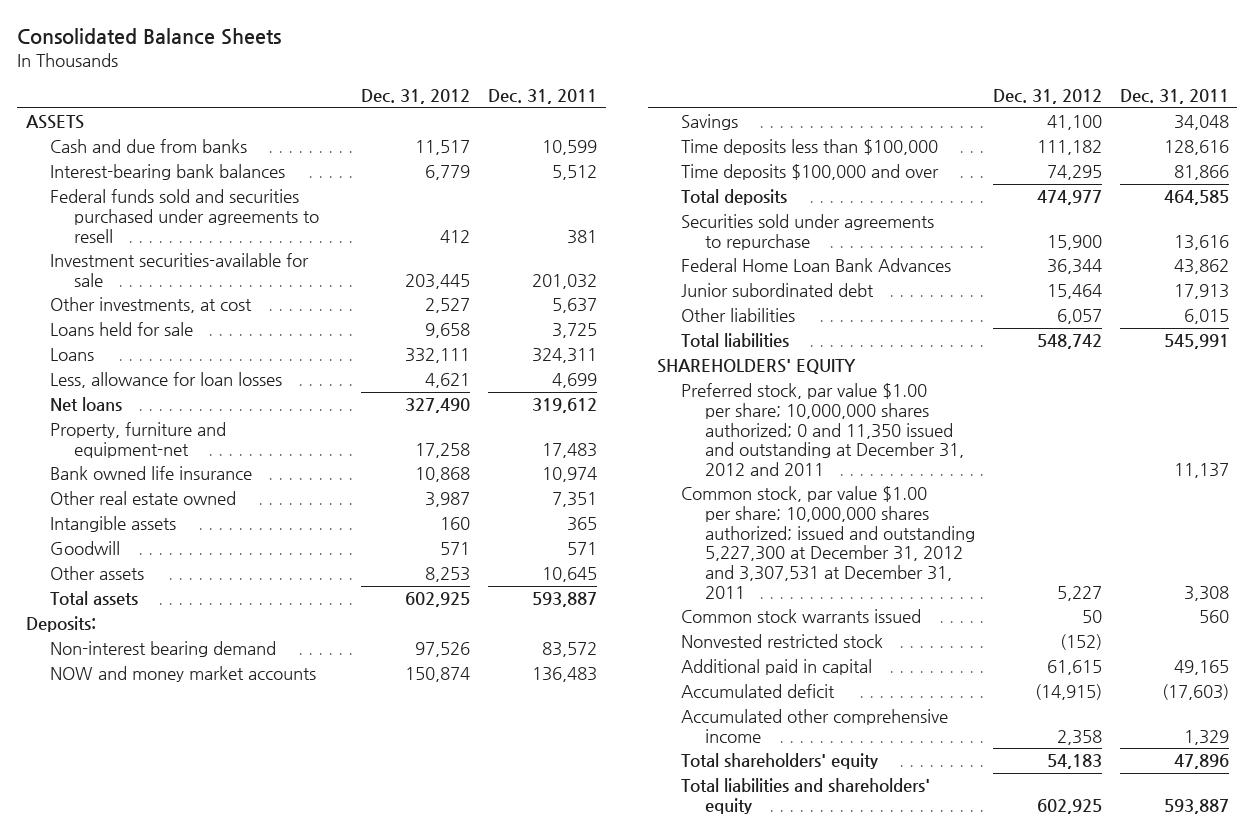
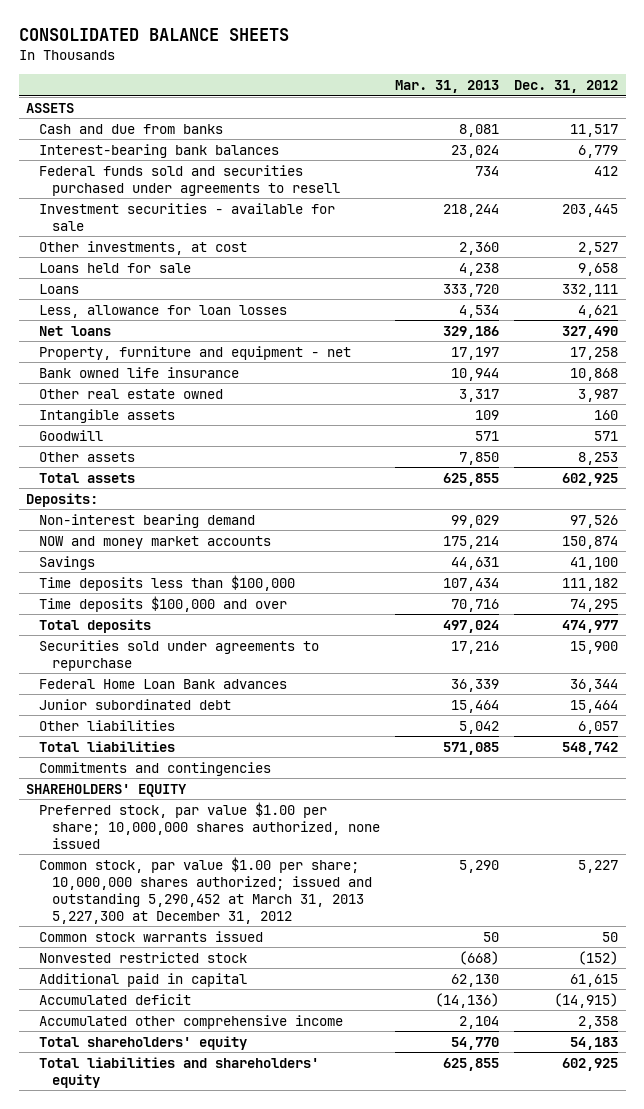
[17,28,282,46] Consolidated Balance Sheets -> [18,27,289,41] CONSOLIDATED BALANCE SHEETS
[488,89,598,105] Dec. 31, 2011 -> none
none -> [395,80,500,94] Mar. 31, 2013
[49,253,309,287] Investment securities-available for sale -> [39,202,336,231] Investment securities - available for sale
[49,422,226,458] Property, furniture and equipment-net -> [39,345,352,360] Property, furniture and equipment - net
[681,258,952,273] Federal Home Loan Bank Advances -> [39,678,288,689] Federal Home Loan Bank advances
none -> [39,761,272,776] Commitments and contingencies
[681,383,964,476] Preferred stock, par value $1.00 per share; 10,000,000 shares authorized; 0 and 11,350 issued and outstanding at December 31, 2012 and 2011 -> [39,801,380,849] Preferred stock, par value $1.00 per share; 10,000,000 shares authorized, none issued
[681,486,975,599] Common stock, par value $1.00 per share; 10,000,000 shares authorized; issued and outstanding 5,227,300 at December 31, 2012 and 3,307,531 at December 31, 2011 -> [39,856,372,924] Common stock, par value $1.00 per share; 10,000,000 shares authorized; issued and outstanding 5,290,452 at March 31, 2013 5,227,300 at December 31, 2012

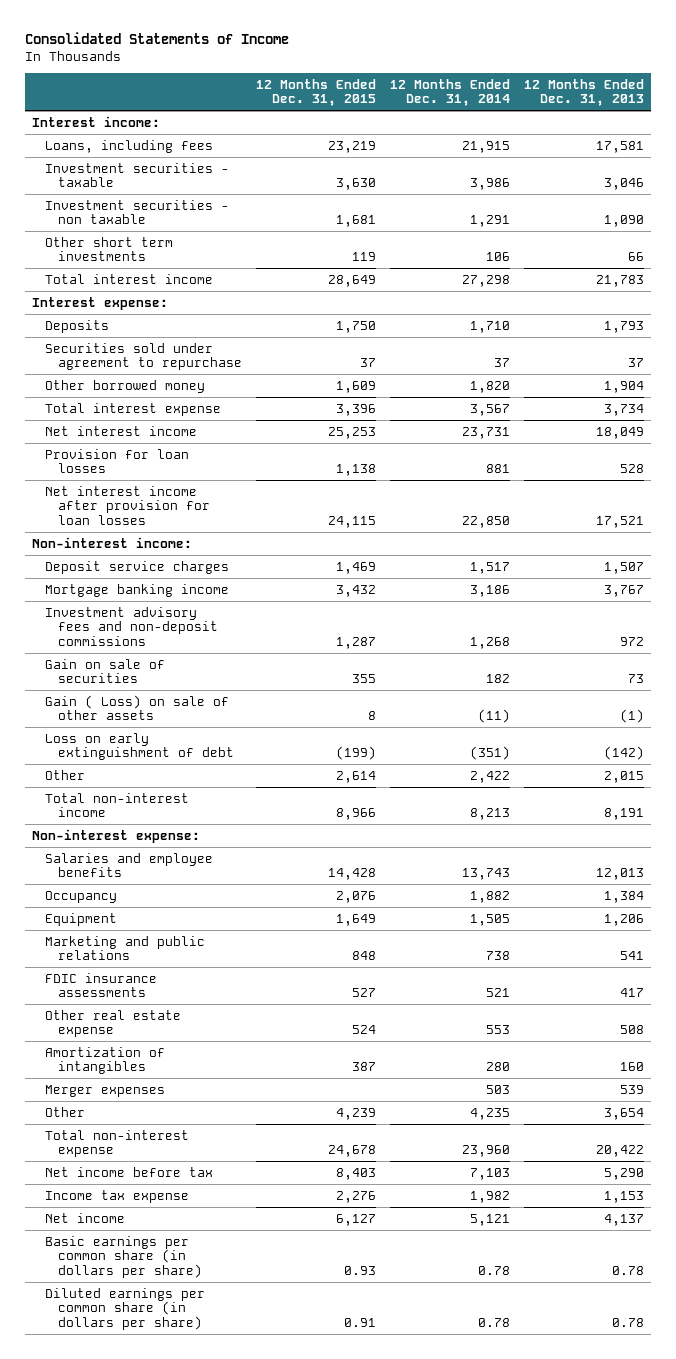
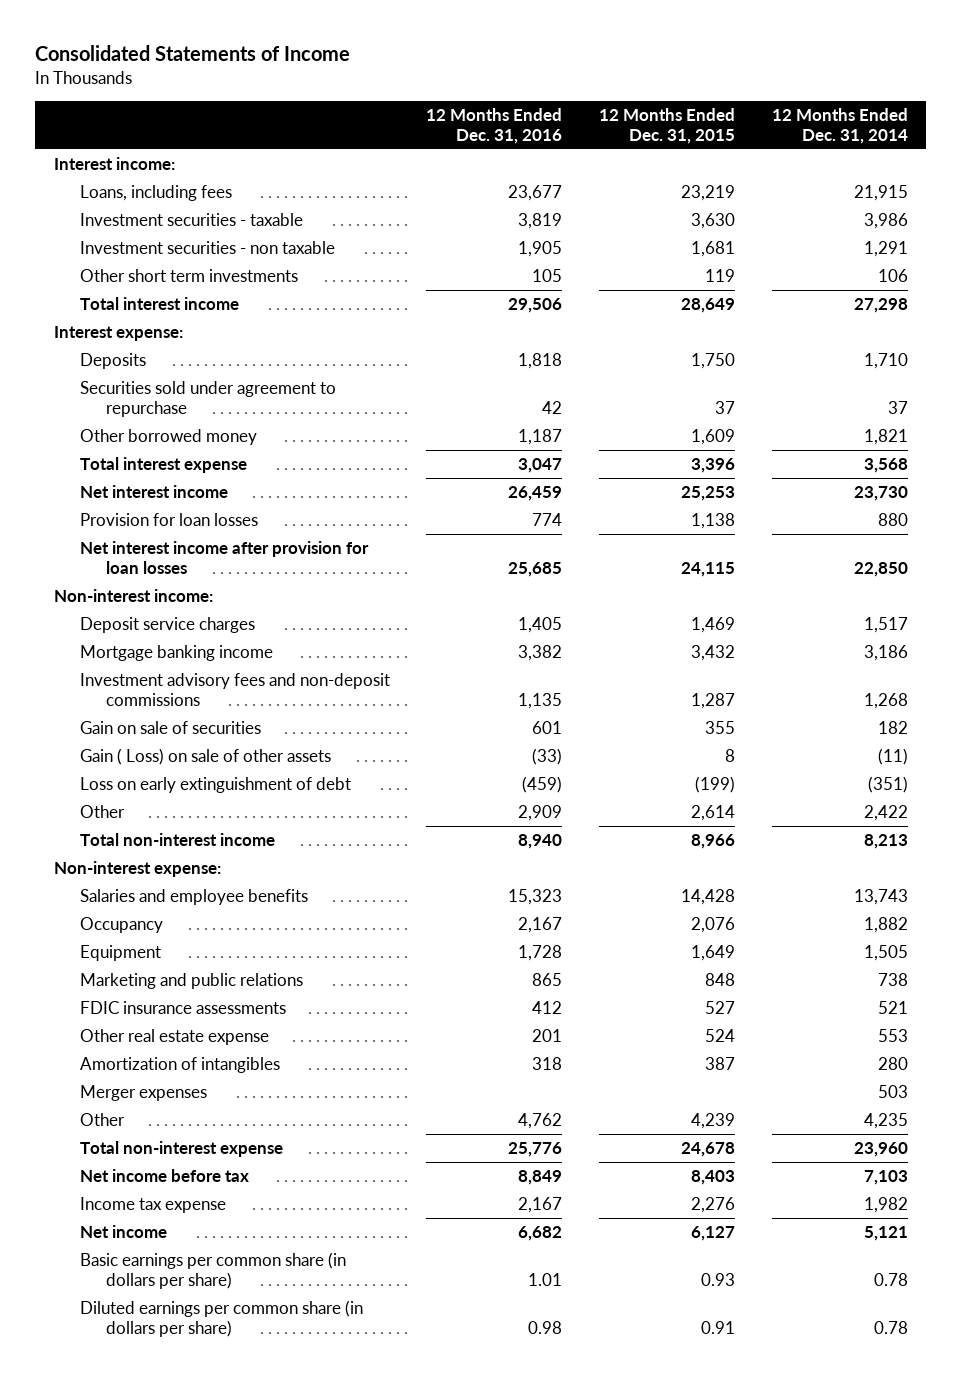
[523,78,644,107] 12 Months Ended Dec. 31, 2013 -> none
none -> [426,108,563,144] 12 Months Ended Dec. 31, 2016
[469,380,510,393] 1,820 -> [863,428,908,445] 1,821
[469,403,510,416] 3,567 -> [863,457,908,473] 3,568
[461,426,510,439] 23,731 -> [853,485,908,501] 23,730
[485,464,510,474] 881 -> [877,512,908,526] 880

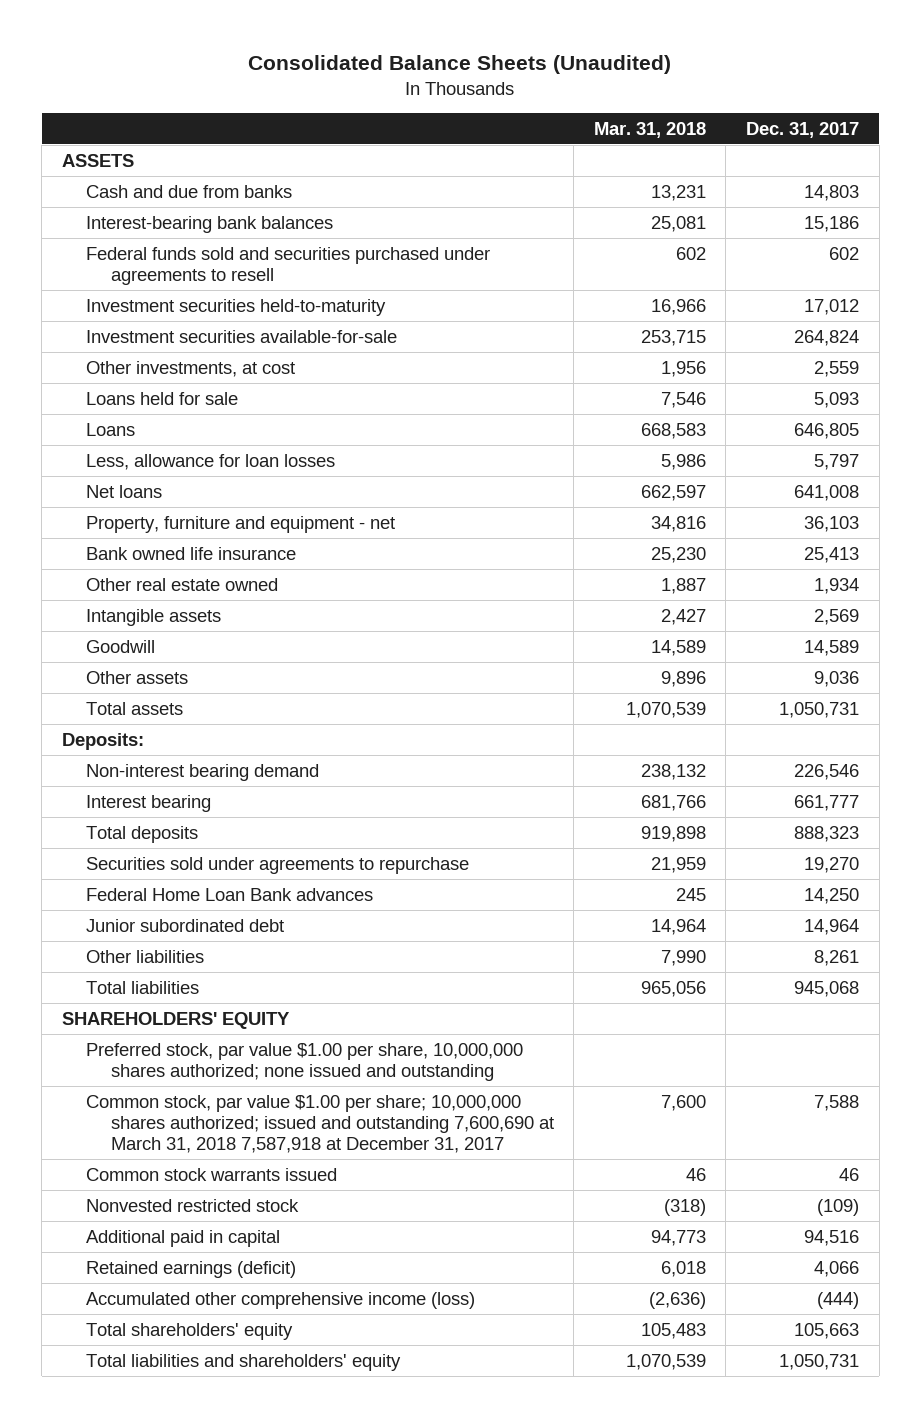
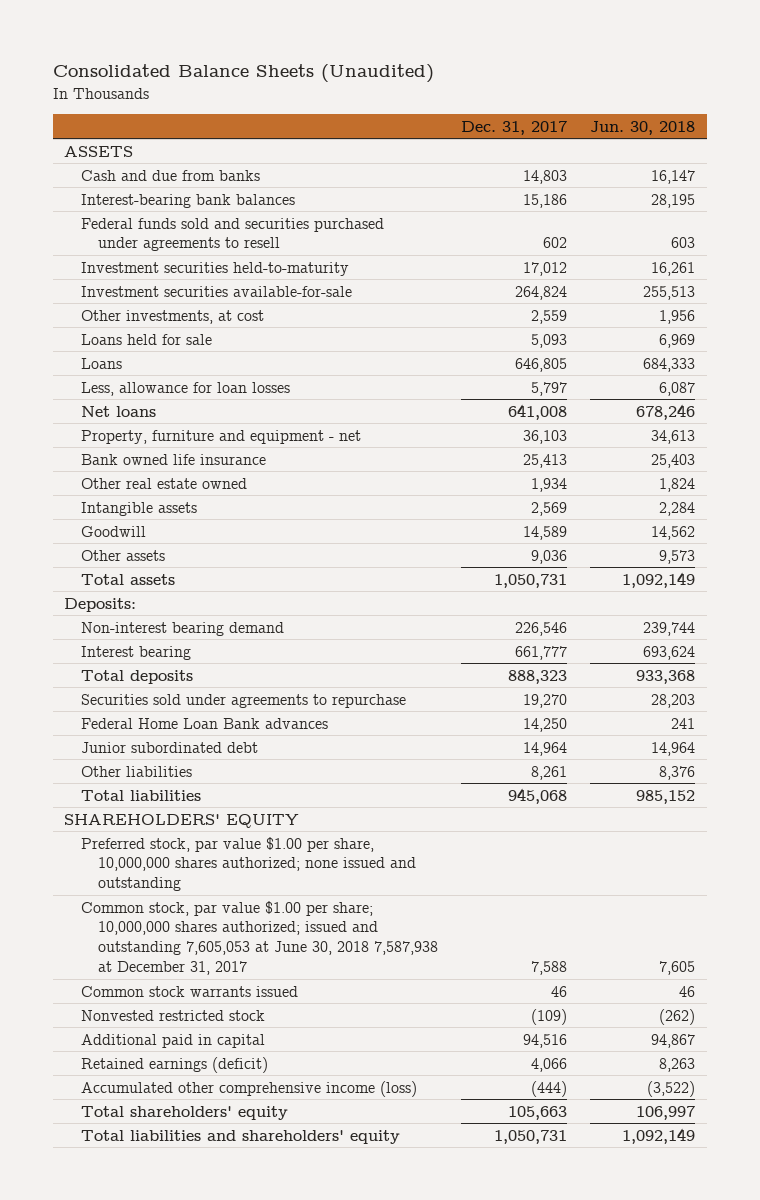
[593,121,706,138] Mar. 31, 2018 -> none
none -> [590,120,696,135] Jun. 30, 2018
[86,1094,554,1154] Common stock, par value $1.00 per share; 10,000,000 shares authorized; issued and outstanding 7,600,690 at March 31, 2018 7,587,918 at December 31, 2017 -> [81,900,438,976] Common stock, par value $1.00 per share; 10,000,000 shares authorized; issued and outstanding 7,605,053 at June 30, 2018 7,587,938 at December 31, 2017

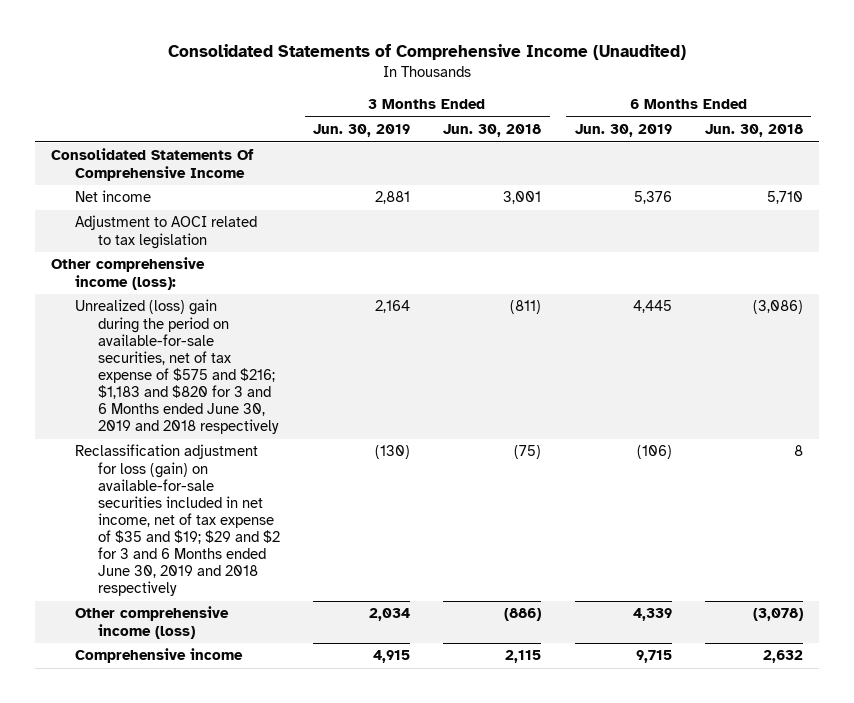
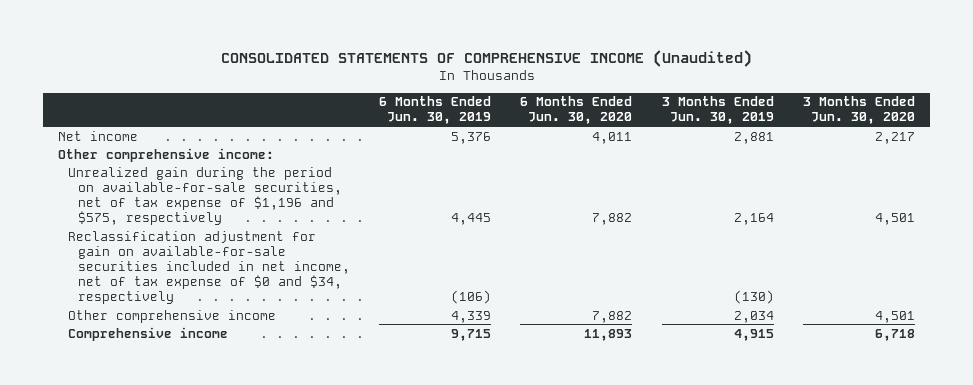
[167,44,686,61] Consolidated Statements of Comprehensive Income (Unaudited) -> [220,49,752,67] CONSOLIDATED STATEMENTS OF COMPREHENSIVE INCOME (Unaudited)
[443,124,542,138] Jun. 30, 2018 -> none
[704,124,803,138] Jun. 30, 2018 -> none
none -> [520,96,633,125] 6 Months Ended Jun. 30, 2020
none -> [803,96,916,125] 3 Months Ended Jun. 30, 2020
[51,148,255,181] Consolidated Statements Of Comprehensive Income -> none
[74,215,257,249] Adjustment to AOCI related to tax legislation -> none
[51,257,206,290] Other comprehensive income (loss): -> [57,147,274,162] Other comprehensive income:
[74,299,280,435] Unrealized (loss) gain during the period on available-for-sale securities, net of tax expense of $575 and $216; $1,183 and $820 for 3 and 6 Months ended June 30, 2019 and 2018 respectively -> [67,166,342,226] Unrealized gain during the period on available-for-sale securities, net of tax expense of $1,196 and $575, respectively
[74,444,281,597] Reclassification adjustment for loss (gain) on available-for-sale securities included in net income, net of tax expense of $35 and $19; $29 and $2 for 3 and 6 Months ended June 30, 2019 and 2018 respectively -> [67,230,350,305] Reclassification adjustment for gain on available-for-sale securities included in net income, net of tax expense of $0 and $34, respectively
[74,606,229,639] Other comprehensive income (loss) -> [67,309,276,323] Other comprehensive income

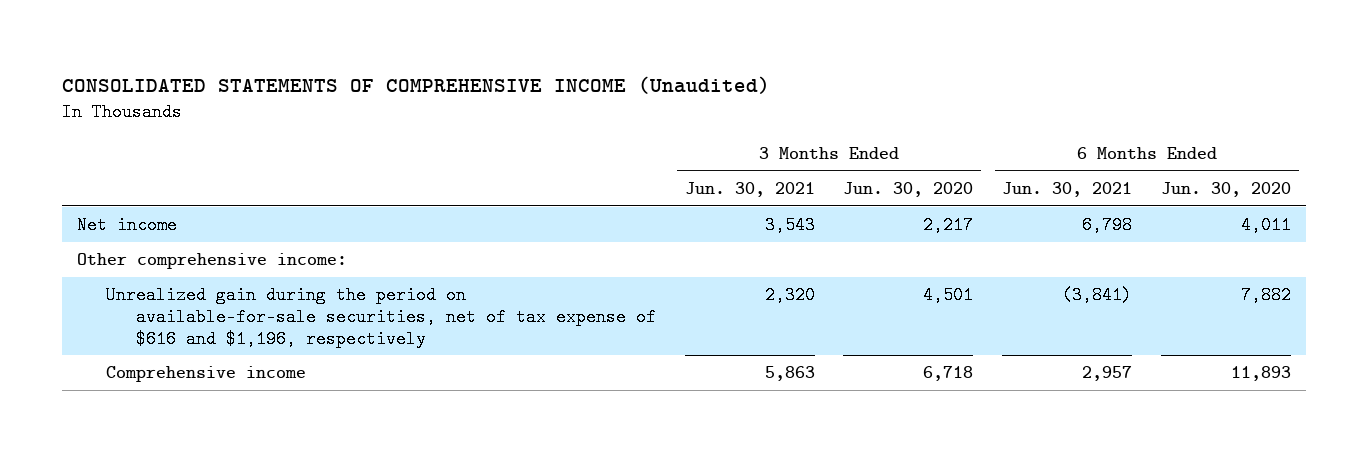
[379,96,492,125] 6 Months Ended Jun. 30, 2019 -> none
[661,96,774,125] 3 Months Ended Jun. 30, 2019 -> none
none -> [684,182,815,198] Jun. 30, 2021
none -> [1002,182,1133,198] Jun. 30, 2021
[67,230,350,305] Reclassification adjustment for gain on available-for-sale securities included in net income, net of tax expense of $0 and $34, respectively -> none
[67,309,276,323] Other comprehensive income -> none
[67,166,342,226] Unrealized gain during the period on available-for-sale securities, net of tax expense of $1,196 and $575, respectively -> [106,286,656,348] Unrealized gain during the period on available-for-sale securities, net of tax expense of $616 and $1,196, respectively

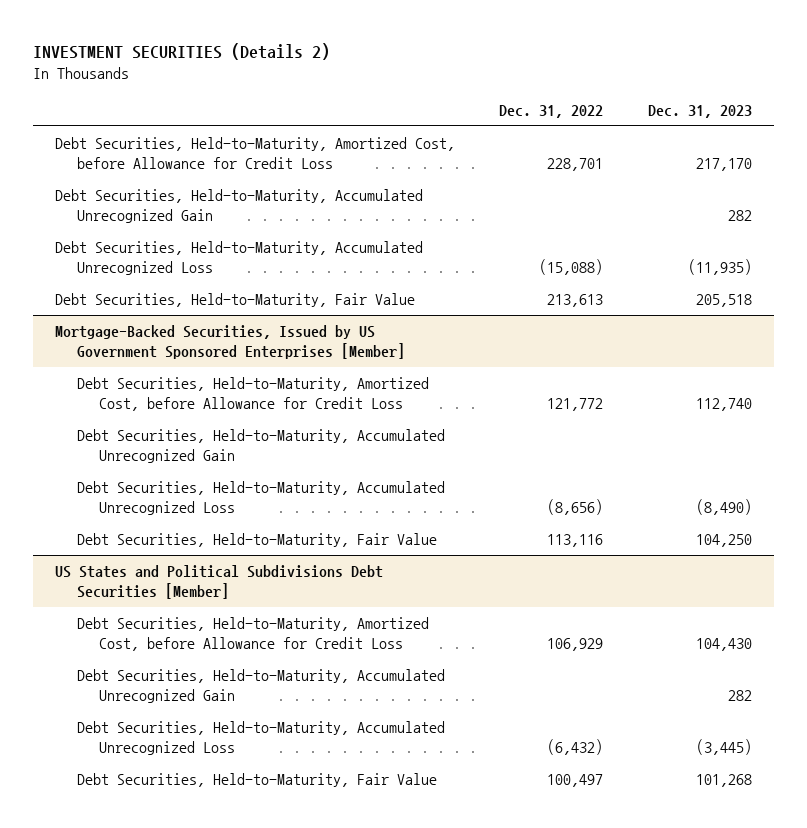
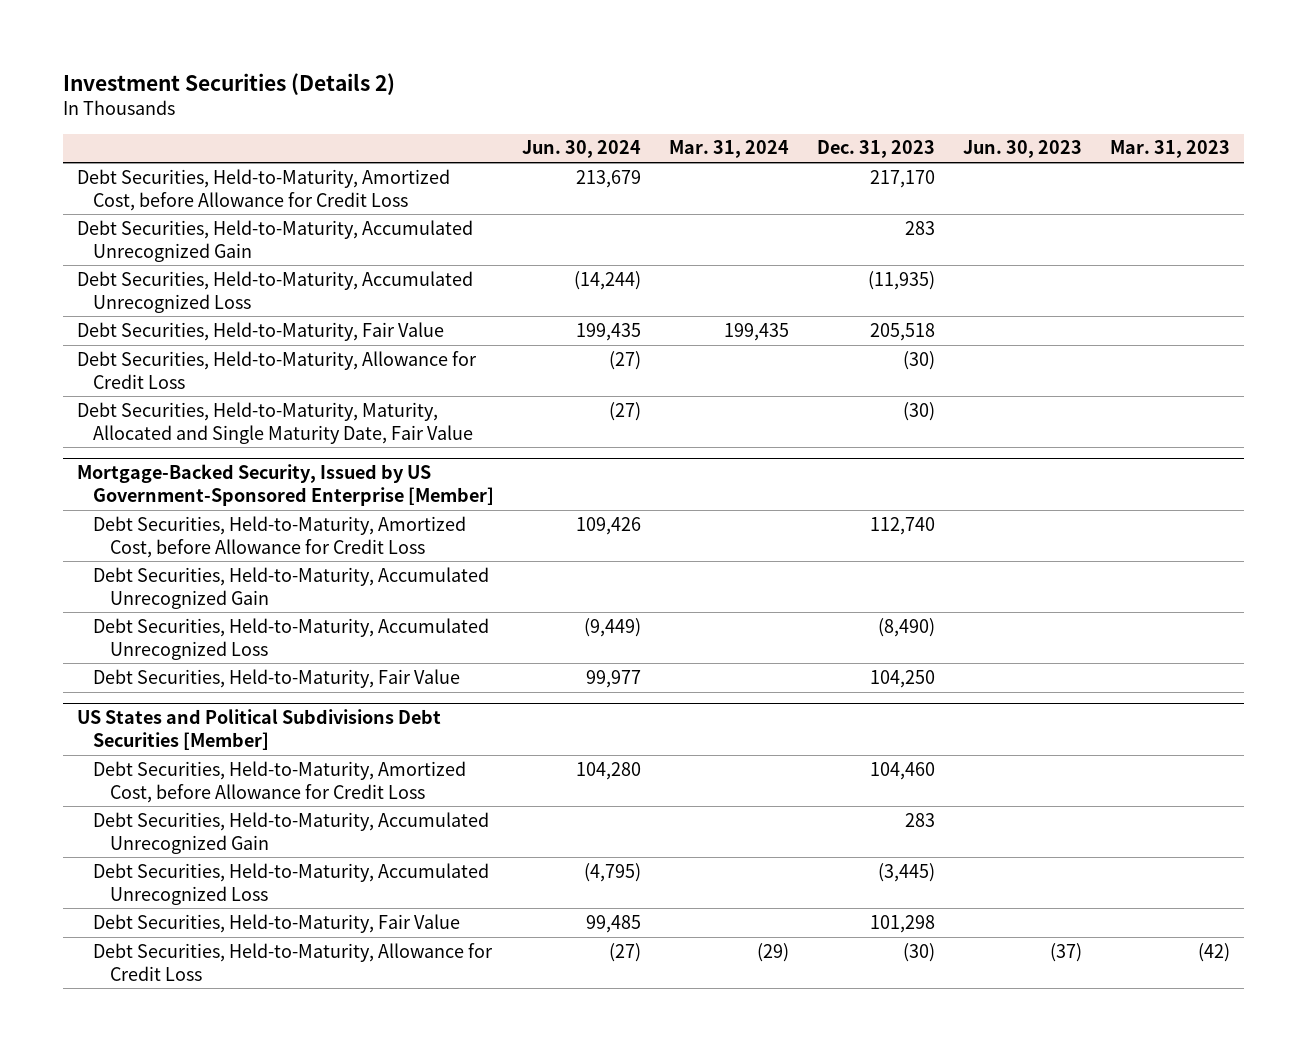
[32,42,330,60] INVESTMENT SECURITIES (Details 2) -> [62,72,395,95] Investment Securities (Details 2)
[499,104,604,118] Dec. 31, 2022 -> none
none -> [522,140,642,159] Jun. 30, 2024
none -> [669,140,790,159] Mar. 31, 2024
none -> [963,140,1083,159] Jun. 30, 2023
none -> [1110,140,1231,159] Mar. 31, 2023
[727,209,752,221] 282 -> [905,220,936,235] 283
none -> [76,350,477,389] Debt Securities, Held-to-Maturity, Allowance for Credit Loss
none -> [76,401,474,444] Debt Securities, Held-to-Maturity, Maturity, Allocated and Single Maturity Date, Fair Value
[54,324,406,359] Mortgage-Backed Securities, Issued by US Government Sponsored Enterprises [Member] -> [76,464,495,506] Mortgage-Backed Security, Issued by US Government-Sponsored Enterprise [Member]
[695,637,752,651] 104,430 -> [870,761,936,780] 104,460
[727,689,752,701] 282 -> [905,812,936,827] 283
[695,773,752,787] 101,268 -> [870,914,936,933] 101,298
none -> [93,942,494,981] Debt Securities, Held-to-Maturity, Allowance for Credit Loss

